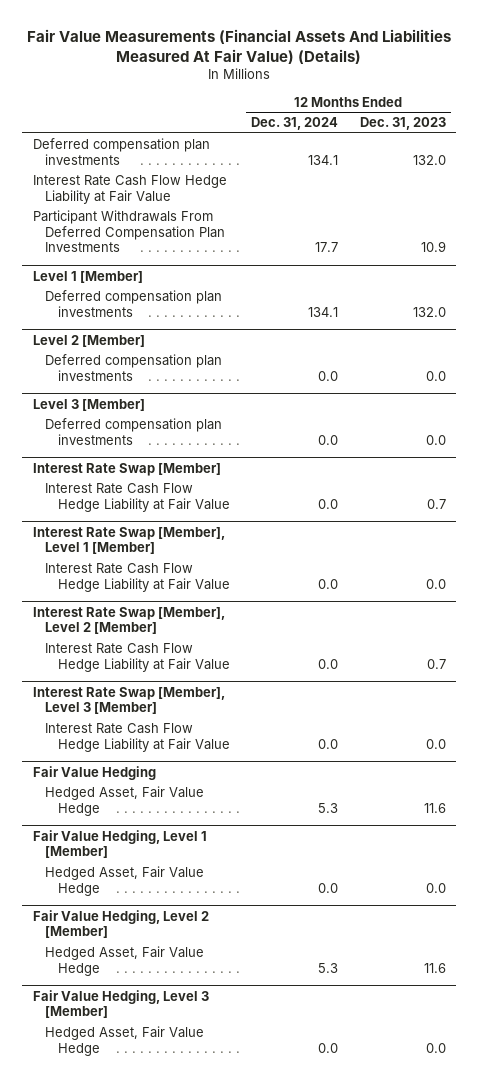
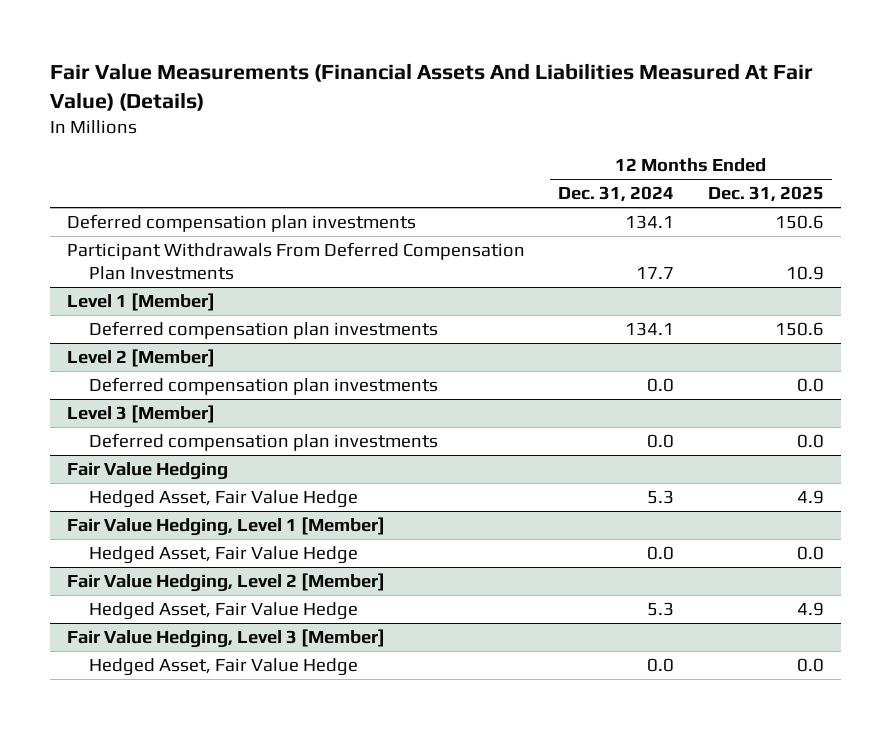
[359,117,446,131] Dec. 31, 2023 -> none
none -> [707,186,824,203] Dec. 31, 2025
[32,174,227,204] Interest Rate Cash Flow Hedge Liability at Fair Value -> none
[32,462,221,476] Interest Rate Swap [Member] -> none
[45,482,230,512] Interest Rate Cash Flow Hedge Liability at Fair Value -> none
[32,526,225,555] Interest Rate Swap [Member], Level 1 [Member] -> none
[45,562,230,592] Interest Rate Cash Flow Hedge Liability at Fair Value -> none
[32,606,225,635] Interest Rate Swap [Member], Level 2 [Member] -> none
[45,642,230,672] Interest Rate Cash Flow Hedge Liability at Fair Value -> none
[32,686,225,715] Interest Rate Swap [Member], Level 3 [Member] -> none
[45,722,230,752] Interest Rate Cash Flow Hedge Liability at Fair Value -> none

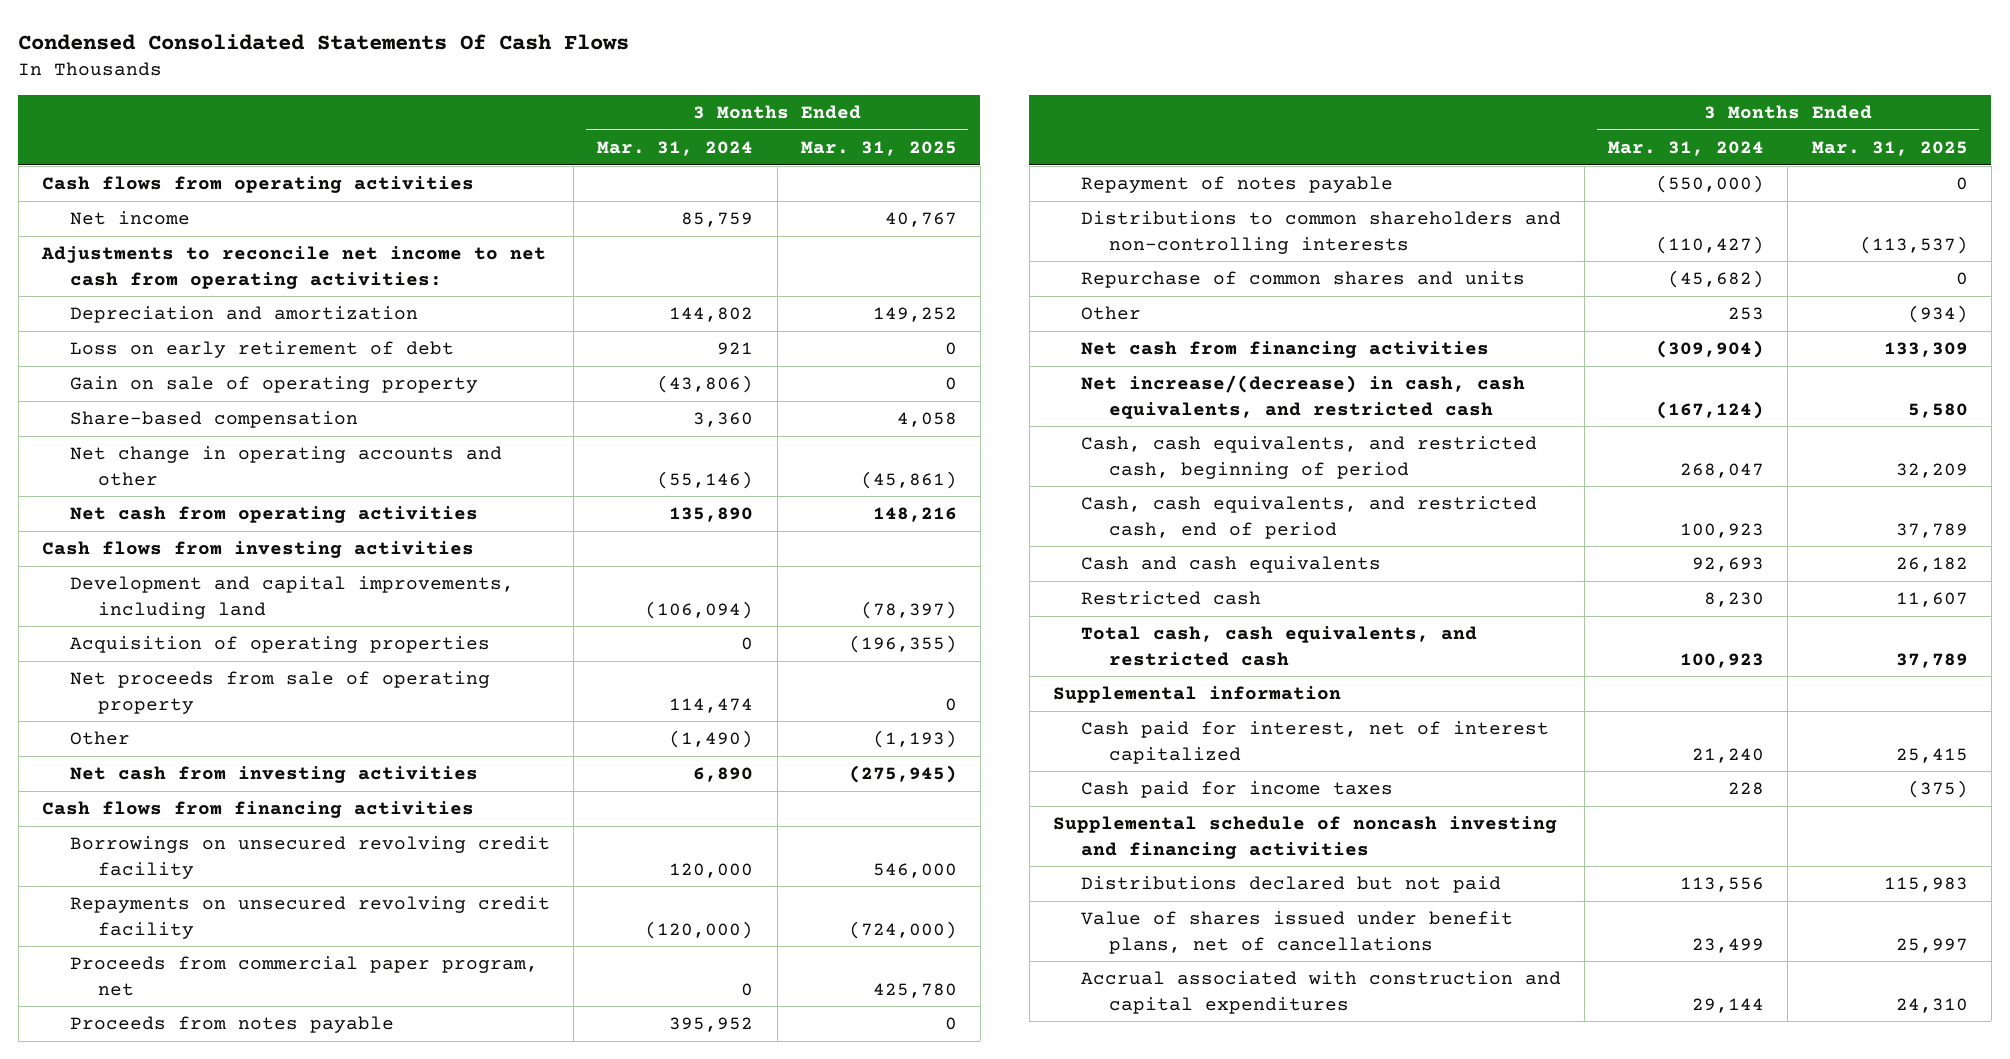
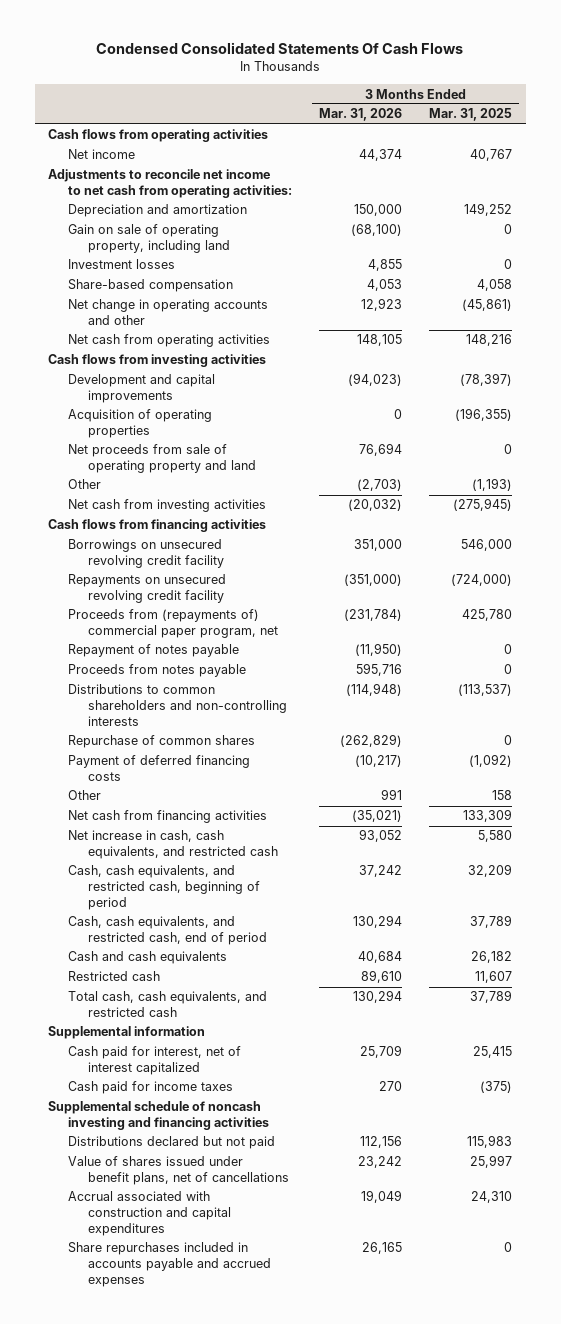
[597,141,754,157] Mar. 31, 2024 -> none
none -> [319,108,403,122] Mar. 31, 2026
[70,341,455,359] Loss on early retirement of debt -> none
[70,376,479,394] Gain on sale of operating property -> [68,224,230,254] Gain on sale of operating property, including land
none -> [68,259,176,270] Investment losses
[70,576,515,619] Development and capital improvements, including land -> [68,374,216,404] Development and capital improvements
[70,671,491,714] Net proceeds from sale of operating property -> [68,444,256,474] Net proceeds from sale of operating property and land
[70,956,539,996] Proceeds from commercial paper program, net -> [68,609,278,639] Proceeds from (repayments of) commercial paper program, net
[70,1016,395,1034] Proceeds from notes payable -> [68,664,247,678] Proceeds from notes payable
[1081,271,1526,289] Repurchase of common shares and units -> [68,735,256,749] Repurchase of common shares
none -> [68,755,251,782] Payment of deferred financing costs
[1907,305,1968,324] (934) -> [492,790,513,801] 158
[1081,375,1526,419] Net increase/(decrease) in cash, cash equivalents, and restricted cash -> [68,830,278,860] Net increase in cash, cash equivalents, and restricted cash
none -> [68,1242,271,1287] Share repurchases included in accounts payable and accrued expenses

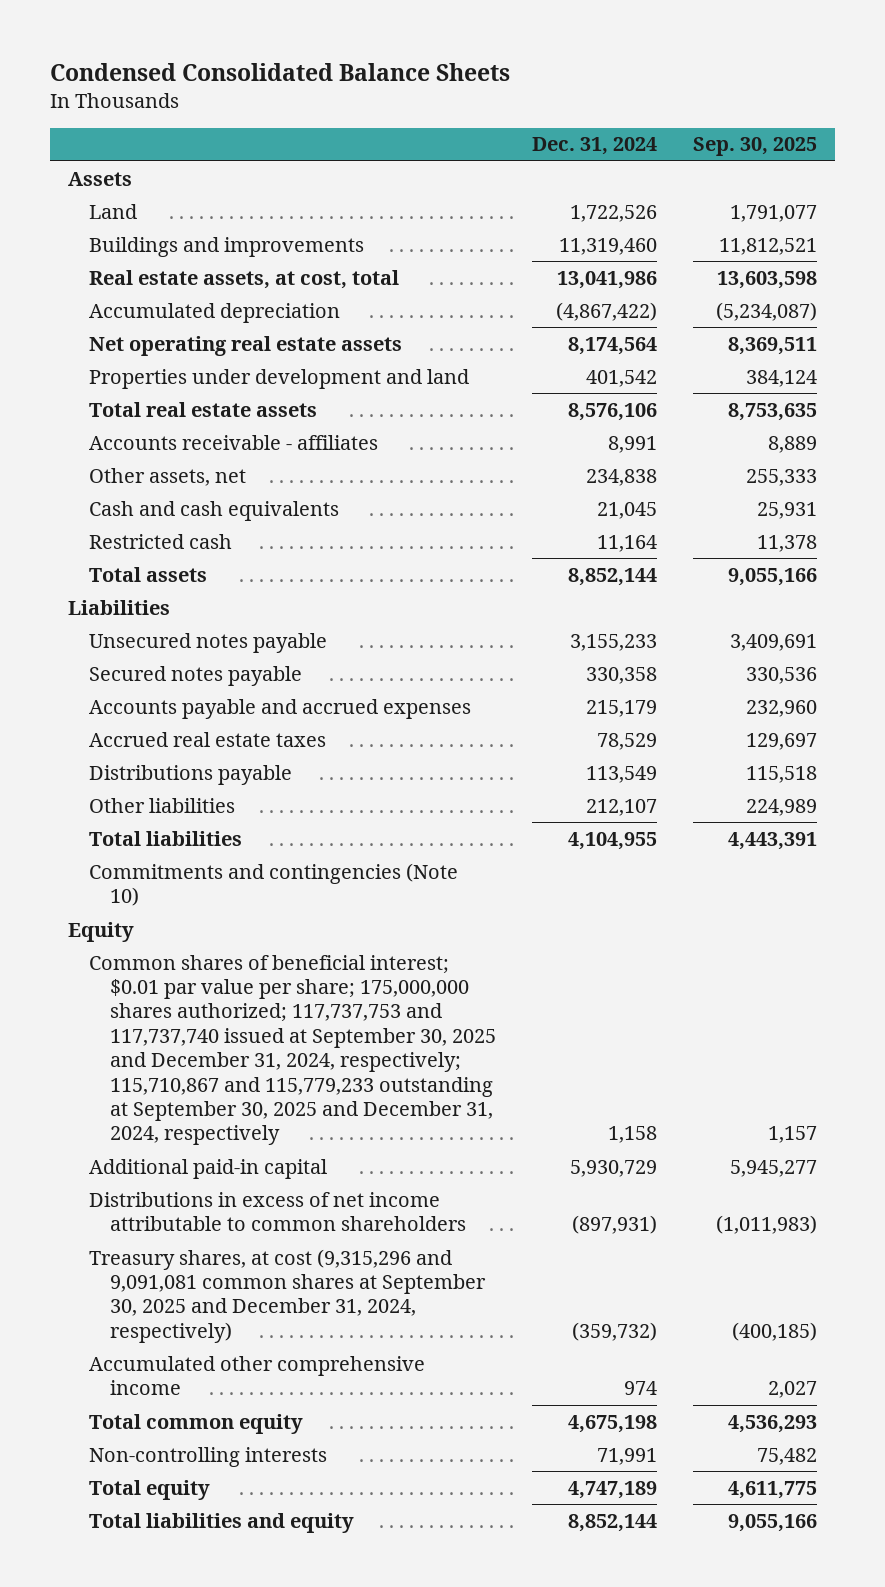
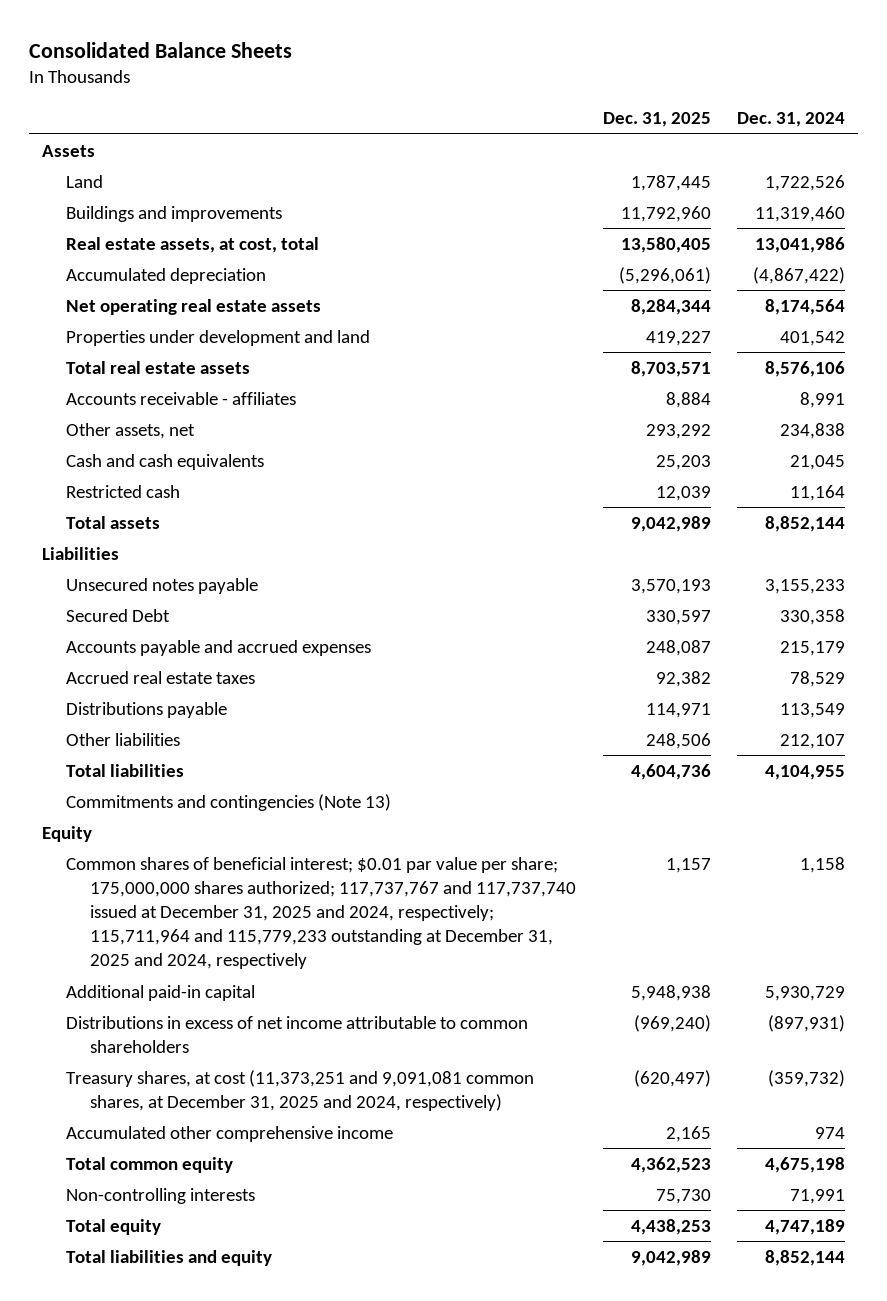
[50,62,511,81] Condensed Consolidated Balance Sheets -> [29,42,293,59] Consolidated Balance Sheets
[693,137,818,157] Sep. 30, 2025 -> none
none -> [602,111,711,127] Dec. 31, 2025
[89,665,303,686] Secured notes payable -> [66,608,171,622] Secured Debt
[89,862,459,907] Commitments and contingencies (Note 10) -> [66,793,392,811] Commitments and contingencies (Note 13)
[89,954,497,1146] Common shares of beneficial interest; $0.01 par value per share; 175,000,000 shares authorized; 117,737,753 and 117,737,740 issued at September 30, 2025 and December 31, 2024, respectively; 115,710,867 and 115,779,233 outstanding at September 30, 2025 and December 31, 2024, respectively -> [66,856,577,969] Common shares of beneficial interest; $0.01 par value per share; 175,000,000 shares authorized; 117,737,767 and 117,737,740 issued at December 31, 2025 and 2024, respectively; 115,711,964 and 115,779,233 outstanding at December 31, 2025 and 2024, respectively
[89,1248,487,1343] Treasury shares, at cost (9,315,296 and 9,091,081 common shares at September 30, 2025 and December 31, 2024, respectively) -> [66,1069,535,1111] Treasury shares, at cost (11,373,251 and 9,091,081 common shares, at December 31, 2025 and 2024, respectively)

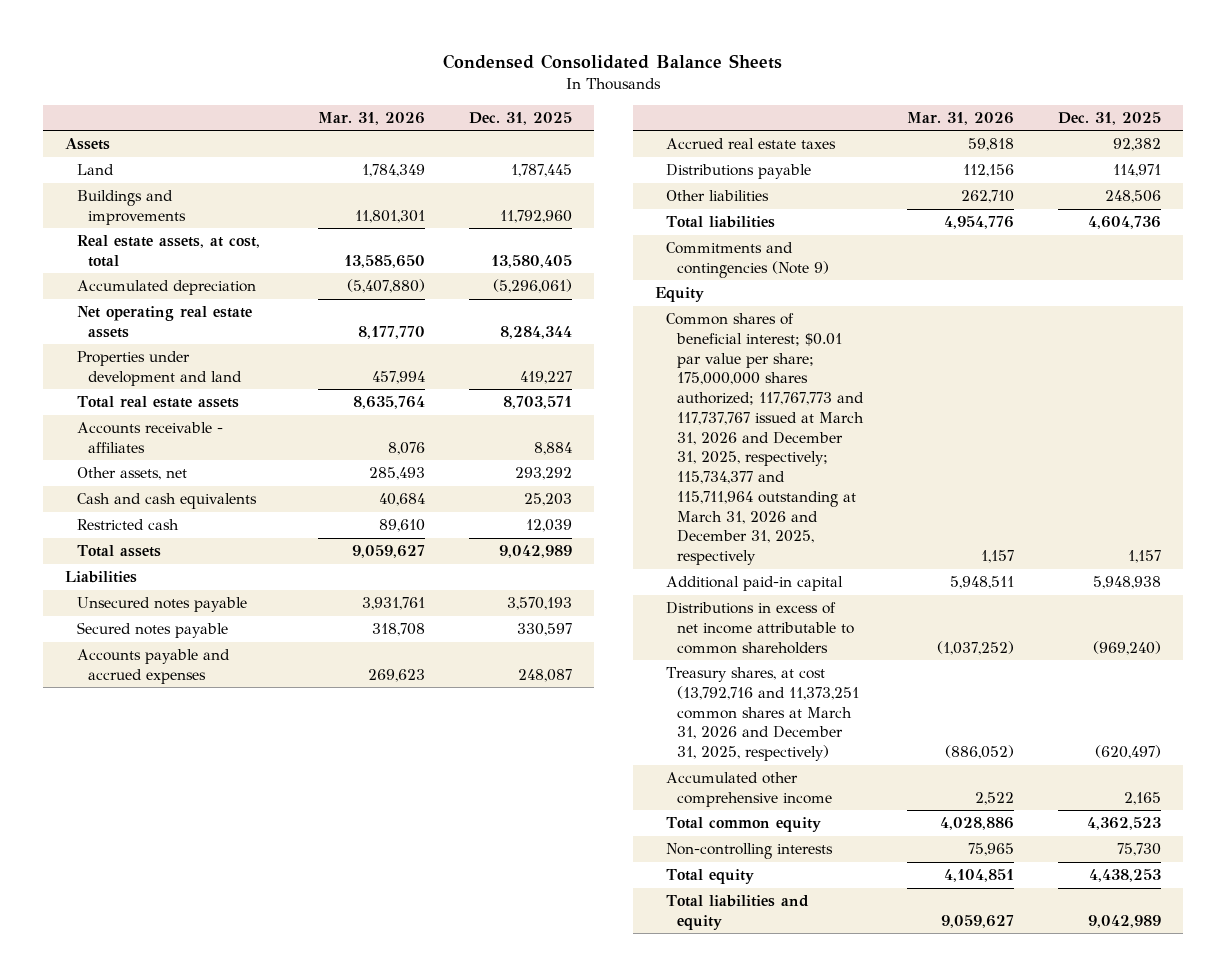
[29,42,293,59] Consolidated Balance Sheets -> [443,53,783,69] Condensed Consolidated Balance Sheets
[736,111,845,127] Dec. 31, 2024 -> none
none -> [317,111,425,125] Mar. 31, 2026
[66,608,171,622] Secured Debt -> [76,622,228,639] Secured notes payable
[66,793,392,811] Commitments and contingencies (Note 13) -> [666,242,830,278] Commitments and contingencies (Note 9)
[66,856,577,969] Common shares of beneficial interest; $0.01 par value per share; 175,000,000 shares authorized; 117,737,767 and 117,737,740 issued at December 31, 2025 and 2024, respectively; 115,711,964 and 115,779,233 outstanding at December 31, 2025 and 2024, respectively -> [666,313,865,566] Common shares of beneficial interest; $0.01 par value per share; 175,000,000 shares authorized; 117,767,773 and 117,737,767 issued at March 31, 2026 and December 31, 2025, respectively; 115,734,377 and 115,711,964 outstanding at March 31, 2026 and December 31, 2025, respectively
[66,1069,535,1111] Treasury shares, at cost (11,373,251 and 9,091,081 common shares, at December 31, 2025 and 2024, respectively) -> [666,667,860,762] Treasury shares, at cost (13,792,716 and 11,373,251 common shares at March 31, 2026 and December 31, 2025, respectively)

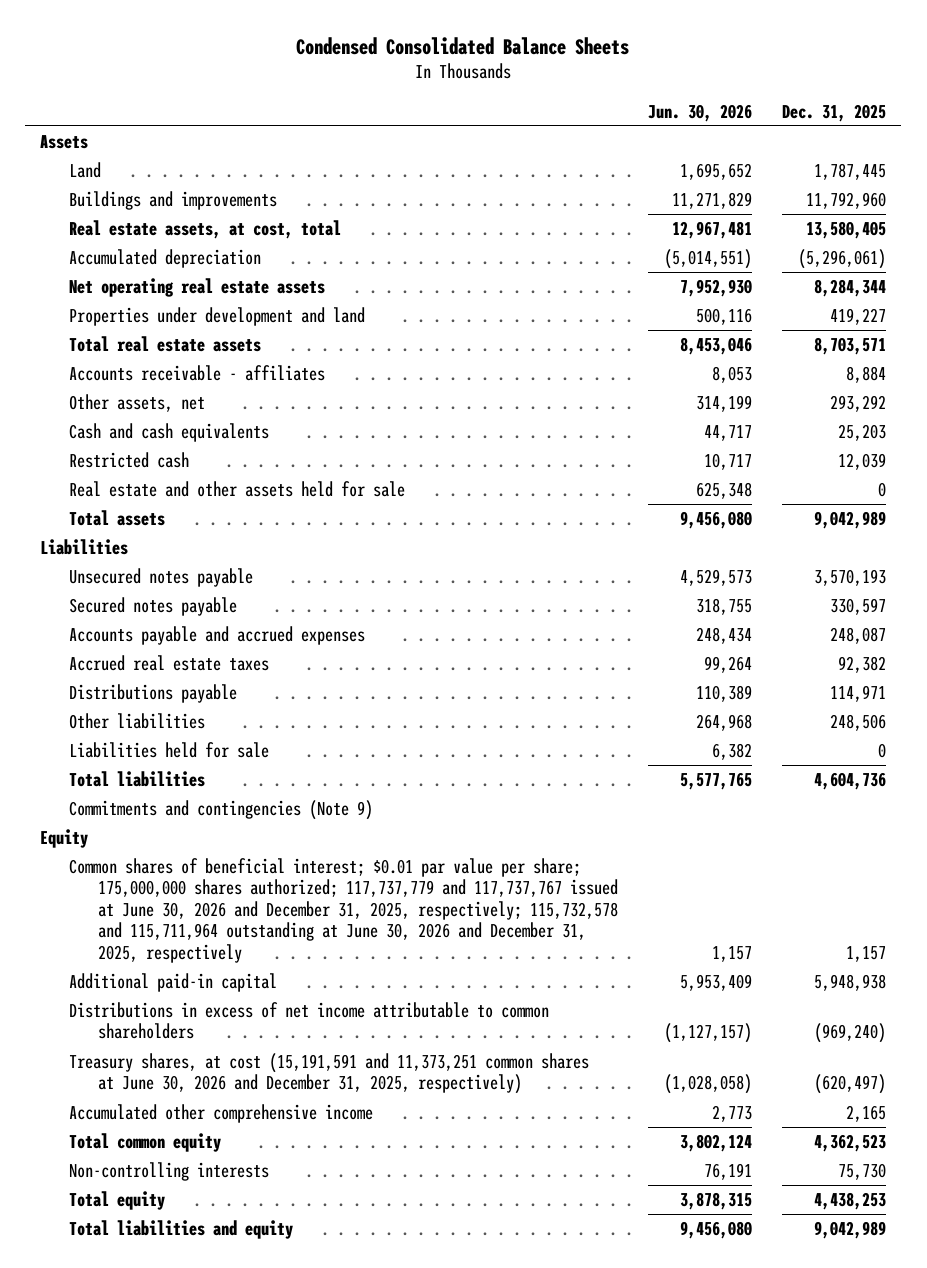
[317,111,425,125] Mar. 31, 2026 -> none
none -> [648,103,753,122] Jun. 30, 2026
none -> [69,480,406,497] Real estate and other assets held for sale
none -> [69,741,270,758] Liabilities held for sale
[666,313,865,566] Common shares of beneficial interest; $0.01 par value per share; 175,000,000 shares authorized; 117,767,773 and 117,737,767 issued at March 31, 2026 and December 31, 2025, respectively; 115,734,377 and 115,711,964 outstanding at March 31, 2026 and December 31, 2025, respectively -> [69,857,619,963] Common shares of beneficial interest; $0.01 par value per share; 175,000,000 shares authorized; 117,737,779 and 117,737,767 issued at June 30, 2026 and December 31, 2025, respectively; 115,732,578 and 115,711,964 outstanding at June 30, 2026 and December 31, 2025, respectively
[666,667,860,762] Treasury shares, at cost (13,792,716 and 11,373,251 common shares at March 31, 2026 and December 31, 2025, respectively) -> [69,1052,590,1095] Treasury shares, at cost (15,191,591 and 11,373,251 common shares at June 30, 2026 and December 31, 2025, respectively)

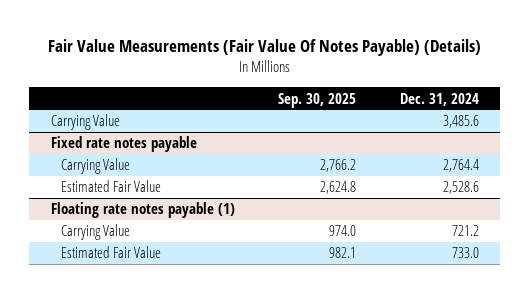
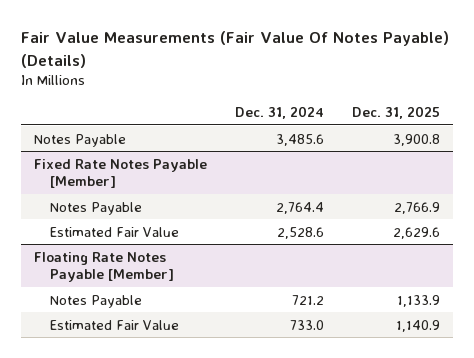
[278,92,357,108] Sep. 30, 2025 -> none
none -> [351,106,440,120] Dec. 31, 2025
[50,114,120,131] Carrying Value -> [34,133,127,147] Notes Payable
[50,136,197,153] Fixed rate notes payable -> [34,158,208,189] Fixed Rate Notes Payable [Member]
[61,158,131,175] Carrying Value -> [49,201,142,215] Notes Payable
[50,202,235,219] Floating rate notes payable (1) -> [34,251,174,283] Floating Rate Notes Payable [Member]
[61,224,131,241] Carrying Value -> [49,294,142,308] Notes Payable

